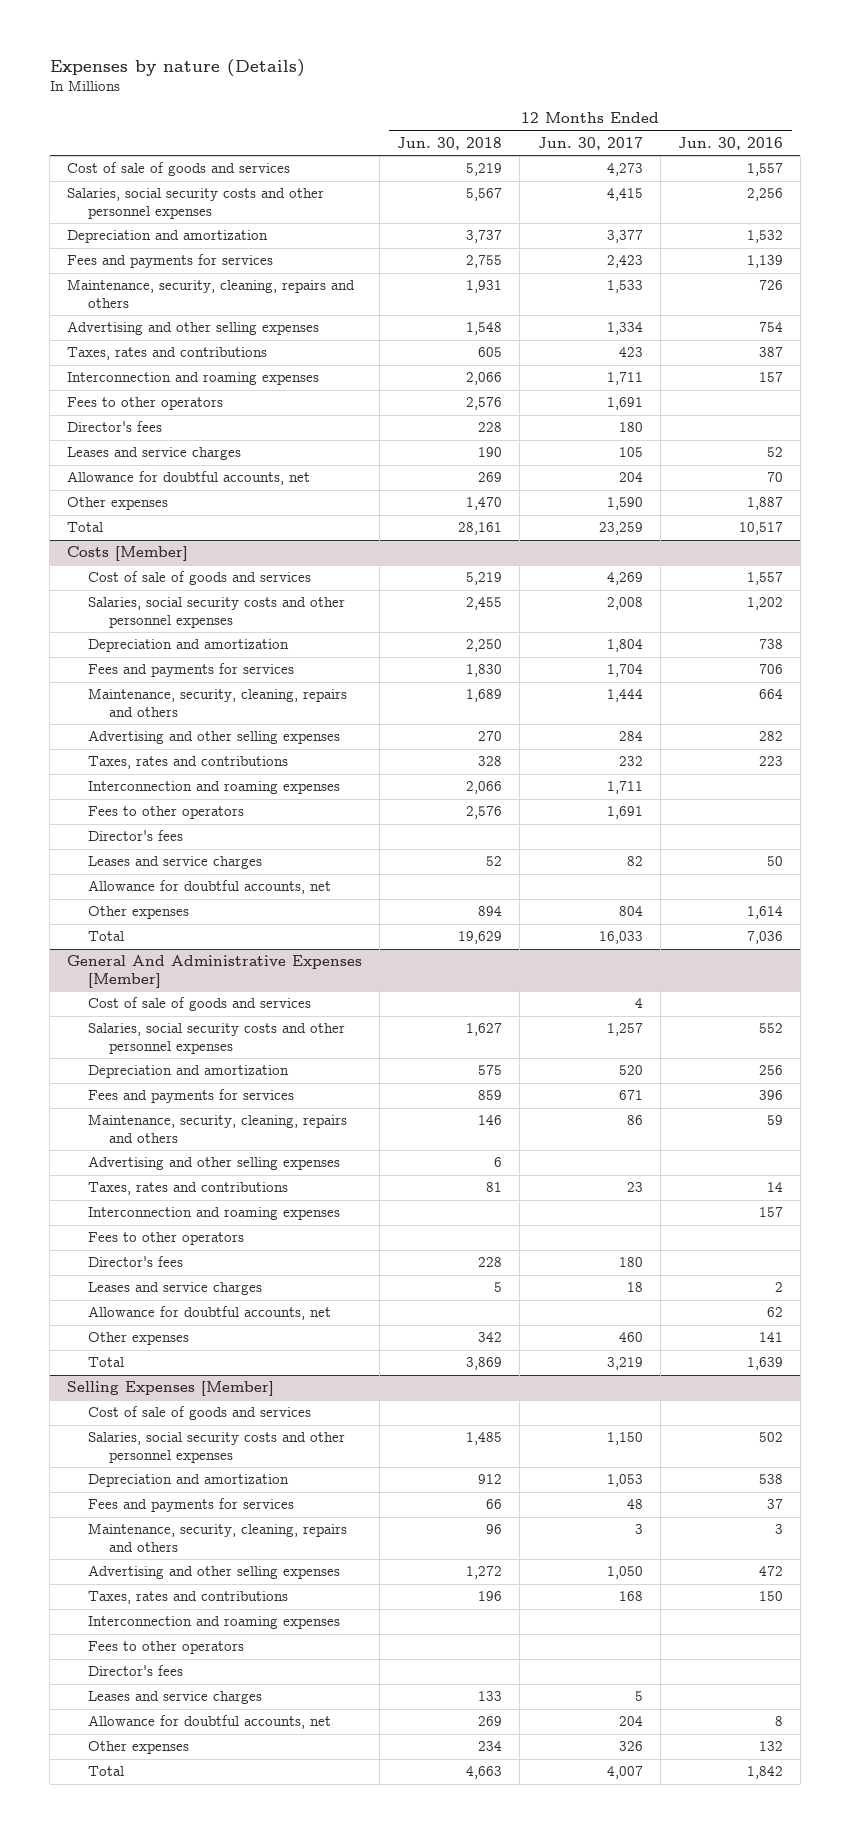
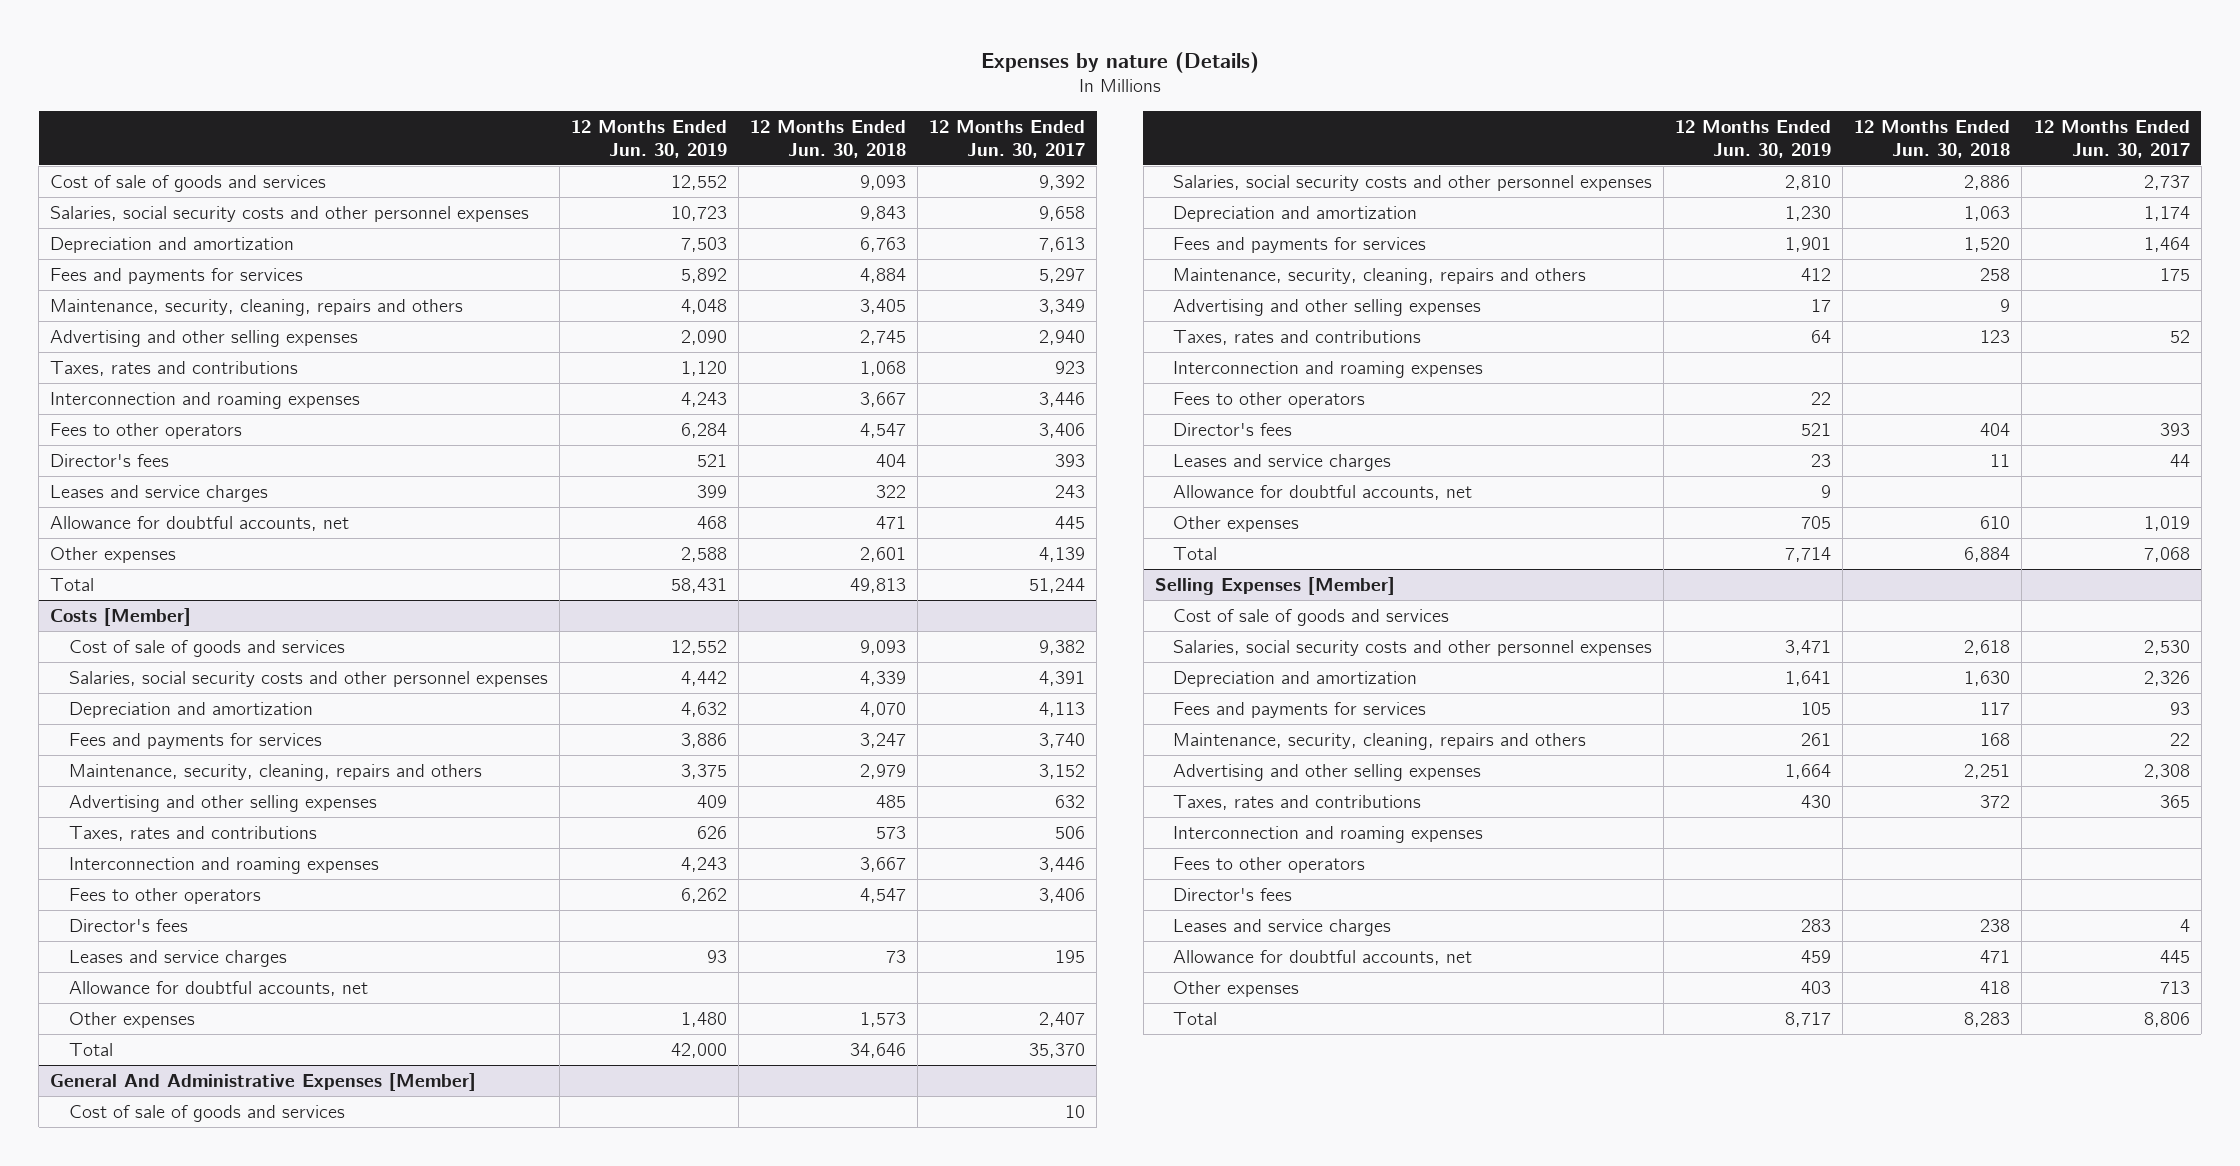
[677,136,783,150] Jun. 30, 2016 -> none
none -> [571,119,728,158] 12 Months Ended Jun. 30, 2019
[466,163,503,177] 5,219 -> [860,174,907,190] 9,093
[606,163,643,177] 4,273 -> [1039,174,1086,190] 9,392
[466,188,503,202] 5,567 -> [860,205,907,221] 9,843
[606,188,643,202] 4,415 -> [1039,205,1086,221] 9,658
[466,230,503,244] 3,737 -> [860,236,907,252] 6,763
[606,230,643,244] 3,377 -> [1039,236,1086,252] 7,613
[466,255,503,269] 2,755 -> [860,267,907,283] 4,884
[606,255,643,269] 2,423 -> [1039,267,1086,283] 5,297
[466,280,503,294] 1,931 -> [860,298,907,314] 3,405
[606,280,643,294] 1,533 -> [1039,298,1086,314] 3,349
[466,322,503,336] 1,548 -> [860,329,907,345] 2,745
[606,322,643,336] 1,334 -> [1039,329,1086,345] 2,940
[478,347,503,358] 605 -> [860,360,907,376] 1,068
[618,347,643,358] 423 -> [1055,360,1086,374] 923
[466,372,503,386] 2,066 -> [860,391,907,407] 3,667
[606,372,643,386] 1,711 -> [1039,391,1086,407] 3,446
[466,397,503,411] 2,576 -> [860,422,907,438] 4,547
[606,397,643,411] 1,691 -> [1039,422,1086,438] 3,406
[478,422,503,433] 228 -> [876,453,907,467] 404
[618,422,643,433] 180 -> [1055,453,1086,467] 393
[478,447,503,458] 190 -> [876,484,907,498] 322
[618,447,643,458] 105 -> [1055,484,1086,498] 243
[478,472,503,483] 269 -> [876,515,907,529] 471
[618,472,643,483] 204 -> [1055,515,1086,529] 445
[466,497,503,511] 1,470 -> [860,546,907,562] 2,601
[606,497,643,511] 1,590 -> [1039,546,1086,562] 4,139
[458,522,503,536] 28,161 -> [850,577,907,593] 49,813
[598,522,643,536] 23,259 -> [1029,577,1086,593] 51,244
[466,572,503,586] 5,219 -> [860,639,907,655] 9,093
[606,572,643,586] 4,269 -> [1039,639,1086,655] 9,382
[466,597,503,611] 2,455 -> [860,670,907,686] 4,339
[606,597,643,611] 2,008 -> [1039,670,1086,686] 4,391
[466,639,503,653] 2,250 -> [860,701,907,717] 4,070
[606,639,643,653] 1,804 -> [1039,701,1086,717] 4,113
[466,664,503,678] 1,830 -> [860,732,907,748] 3,247
[606,664,643,678] 1,704 -> [1039,732,1086,748] 3,740
[466,689,503,703] 1,689 -> [860,763,907,779] 2,979
[606,689,643,703] 1,444 -> [1039,763,1086,779] 3,152
[478,731,503,742] 270 -> [876,794,907,808] 485
[618,731,643,742] 284 -> [1055,794,1086,808] 632
[478,756,503,767] 328 -> [876,825,907,839] 573
[618,756,643,767] 232 -> [1055,825,1086,839] 506
[466,781,503,795] 2,066 -> [860,856,907,872] 3,667
[606,781,643,795] 1,711 -> [1039,856,1086,872] 3,446
[466,806,503,820] 2,576 -> [860,887,907,903] 4,547
[606,806,643,820] 1,691 -> [1039,887,1086,903] 3,406
[486,856,503,867] 52 -> [886,949,907,963] 73
[626,856,643,867] 82 -> [1055,949,1086,963] 195
[478,906,503,917] 894 -> [860,1011,907,1027] 1,573
[618,906,643,917] 804 -> [1039,1011,1086,1027] 2,407
[458,931,503,945] 19,629 -> [850,1042,907,1058] 34,646
[598,931,643,945] 16,033 -> [1029,1042,1086,1058] 35,370
[634,998,643,1009] 4 -> [1065,1104,1086,1118] 10
[466,1023,503,1037] 1,627 -> [1964,174,2011,190] 2,886
[606,1023,643,1037] 1,257 -> [2143,174,2190,190] 2,737
[478,1065,503,1076] 575 -> [1964,205,2011,221] 1,063
[618,1065,643,1076] 520 -> [2143,205,2190,221] 1,174
[478,1090,503,1101] 859 -> [1964,236,2011,252] 1,520
[618,1090,643,1101] 671 -> [2143,236,2190,252] 1,464
[478,1115,503,1126] 146 -> [1980,267,2011,281] 258
[626,1115,643,1126] 86 -> [2159,267,2190,281] 175
[494,1157,503,1168] 6 -> [2000,298,2011,312] 9
[486,1182,503,1193] 81 -> [1980,329,2011,343] 123
[626,1182,643,1193] 23 -> [2169,329,2190,343] 52
[478,1257,503,1268] 228 -> [1980,422,2011,436] 404
[618,1257,643,1268] 180 -> [2159,422,2190,436] 393
[494,1282,503,1293] 5 -> [1990,453,2011,467] 11
[626,1282,643,1293] 18 -> [2169,453,2190,467] 44
[478,1332,503,1343] 342 -> [1980,515,2011,529] 610
[618,1332,643,1343] 460 -> [2143,515,2190,531] 1,019
[466,1357,503,1371] 3,869 -> [1964,546,2011,562] 6,884
[606,1357,643,1371] 3,219 -> [2143,546,2190,562] 7,068
[466,1432,503,1446] 1,485 -> [1964,639,2011,655] 2,618
[606,1432,643,1446] 1,150 -> [2143,639,2190,655] 2,530
[478,1474,503,1485] 912 -> [1964,670,2011,686] 1,630
[606,1474,643,1488] 1,053 -> [2143,670,2190,686] 2,326
[486,1499,503,1510] 66 -> [1980,701,2011,715] 117
[626,1499,643,1510] 48 -> [2169,701,2190,715] 93
[486,1524,503,1535] 96 -> [1980,732,2011,746] 168
[634,1524,643,1535] 3 -> [2169,732,2190,746] 22
[466,1566,503,1580] 1,272 -> [1964,763,2011,779] 2,251
[606,1566,643,1580] 1,050 -> [2143,763,2190,779] 2,308
[478,1591,503,1602] 196 -> [1980,794,2011,808] 372
[618,1591,643,1602] 168 -> [2159,794,2190,808] 365
[478,1691,503,1702] 133 -> [1980,918,2011,932] 238
[634,1691,643,1702] 5 -> [2179,918,2190,932] 4
[478,1716,503,1727] 269 -> [1980,949,2011,963] 471
[618,1716,643,1727] 204 -> [2159,949,2190,963] 445
[478,1741,503,1752] 234 -> [1980,980,2011,994] 418
[618,1741,643,1752] 326 -> [2159,980,2190,994] 713
[466,1766,503,1780] 4,663 -> [1964,1011,2011,1027] 8,283
[606,1766,643,1780] 4,007 -> [2143,1011,2190,1027] 8,806

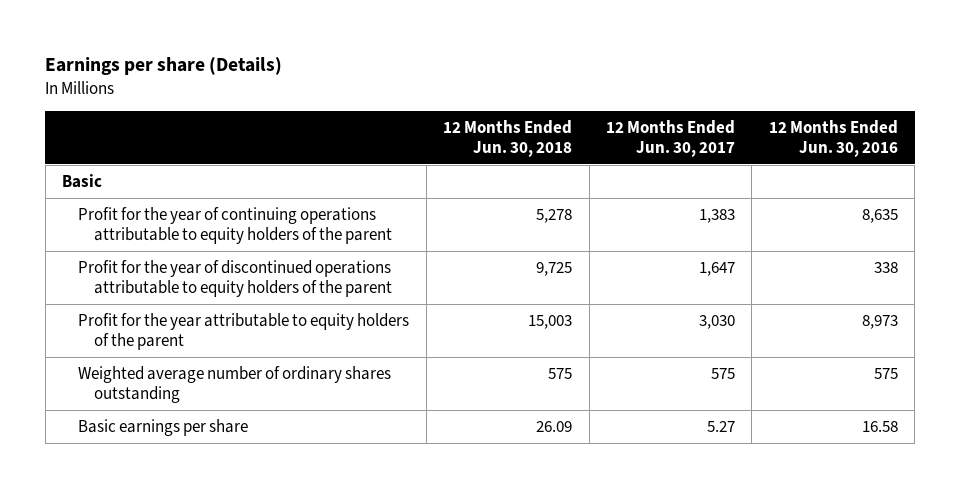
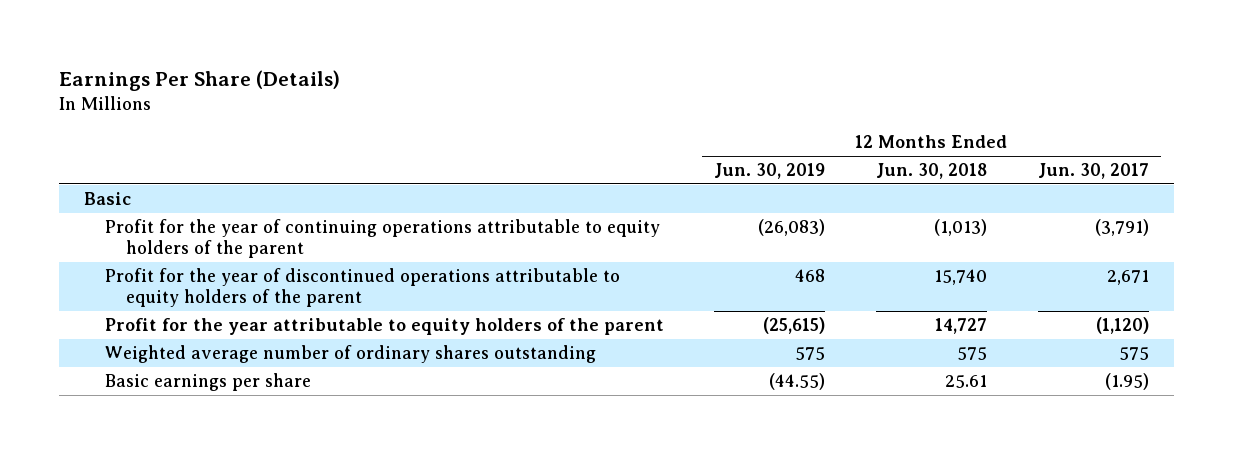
[45,57,283,76] Earnings per share (Details) -> [58,70,340,92] Earnings Per Share (Details)
[768,119,898,157] 12 Months Ended Jun. 30, 2016 -> none
none -> [714,163,826,180] Jun. 30, 2019
[536,209,573,224] 5,278 -> [933,219,987,237] (1,013)
[698,209,735,224] 1,383 -> [1094,219,1149,237] (3,791)
[536,262,573,277] 9,725 -> [933,269,987,286] 15,740
[698,262,735,277] 1,647 -> [1106,270,1149,286] 2,671
[528,315,573,330] 15,003 -> [934,318,987,335] 14,727
[698,315,735,330] 3,030 -> [1095,317,1149,335] (1,120)
[536,421,573,433] 26.09 -> [944,375,987,389] 25.61
[706,421,735,433] 5.27 -> [1104,373,1149,391] (1.95)

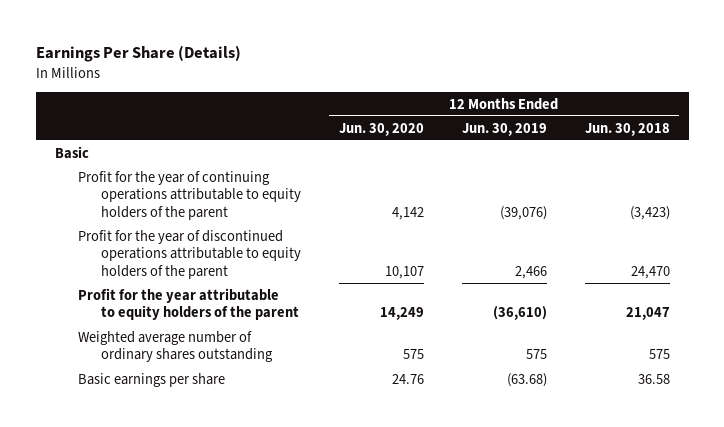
[1037,163,1149,180] Jun. 30, 2017 -> none
none -> [338,122,424,136] Jun. 30, 2020
[758,219,826,237] (26,083) -> [499,206,547,221] (39,076)
[933,219,987,237] (1,013) -> [629,206,670,221] (3,423)
[795,269,826,283] 468 -> [514,266,547,280] 2,466
[933,269,987,286] 15,740 -> [630,266,670,280] 24,470
[763,317,826,335] (25,615) -> [492,306,547,321] (36,610)
[934,318,987,335] 14,727 -> [625,307,670,321] 21,047
[769,373,826,391] (44.55) -> [506,372,547,387] (63.68)
[944,375,987,389] 25.61 -> [637,373,670,384] 36.58

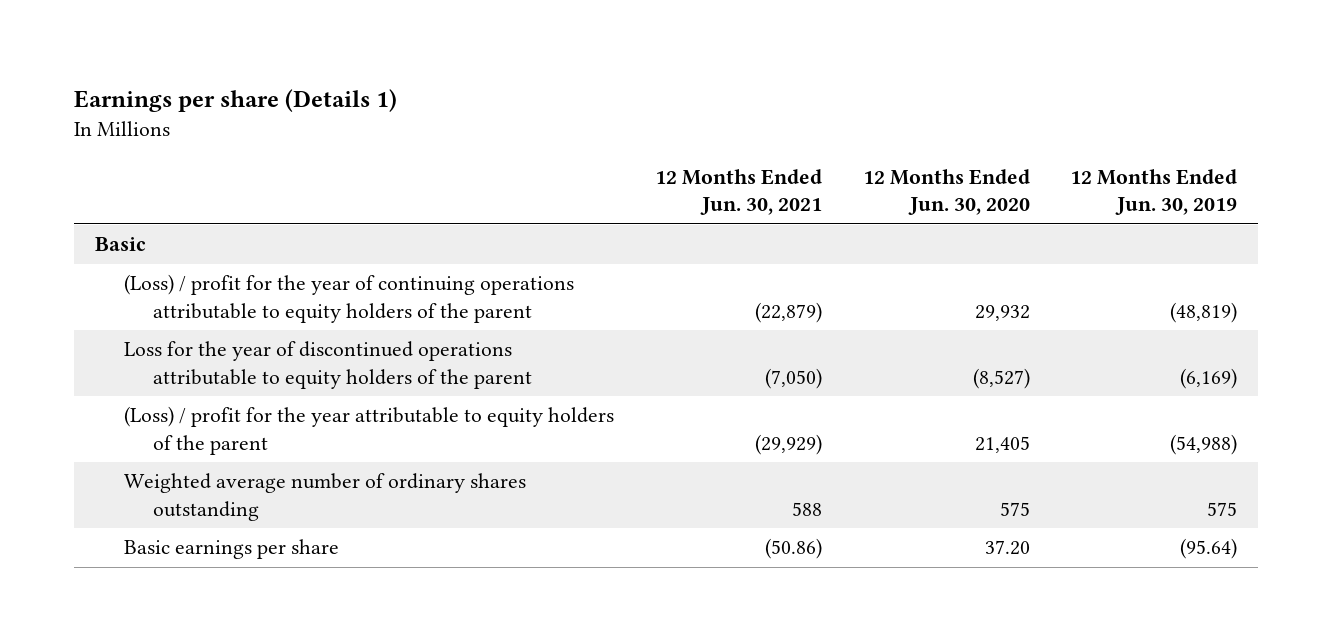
[35,45,241,63] Earnings Per Share (Details) -> [74,89,398,113] Earnings per share (Details 1)
[584,122,670,136] Jun. 30, 2018 -> none
none -> [654,168,822,216] 12 Months Ended Jun. 30, 2021
[77,170,301,221] Profit for the year of continuing operations attributable to equity holders of the parent -> [123,274,574,323] (Loss) / profit for the year of continuing operations attributable to equity holders of the parent
[391,207,424,221] 4,142 -> [974,304,1030,321] 29,932
[499,206,547,221] (39,076) -> [1170,301,1238,323] (48,819)
[77,229,301,280] Profit for the year of discontinued operations attributable to equity holders of the parent -> [123,341,533,389] Loss for the year of discontinued operations attributable to equity holders of the parent
[384,266,424,280] 10,107 -> [972,367,1030,389] (8,527)
[514,266,547,280] 2,466 -> [1180,367,1238,389] (6,169)
[77,287,299,321] Profit for the year attributable to equity holders of the parent -> [123,406,614,455] (Loss) / profit for the year attributable to equity holders of the parent
[379,307,424,321] 14,249 -> [974,435,1030,453] 21,405
[492,306,547,321] (36,610) -> [1170,433,1238,455] (54,988)
[391,373,424,384] 24.76 -> [984,540,1030,556] 37.20
[506,372,547,387] (63.68) -> [1180,538,1238,560] (95.64)

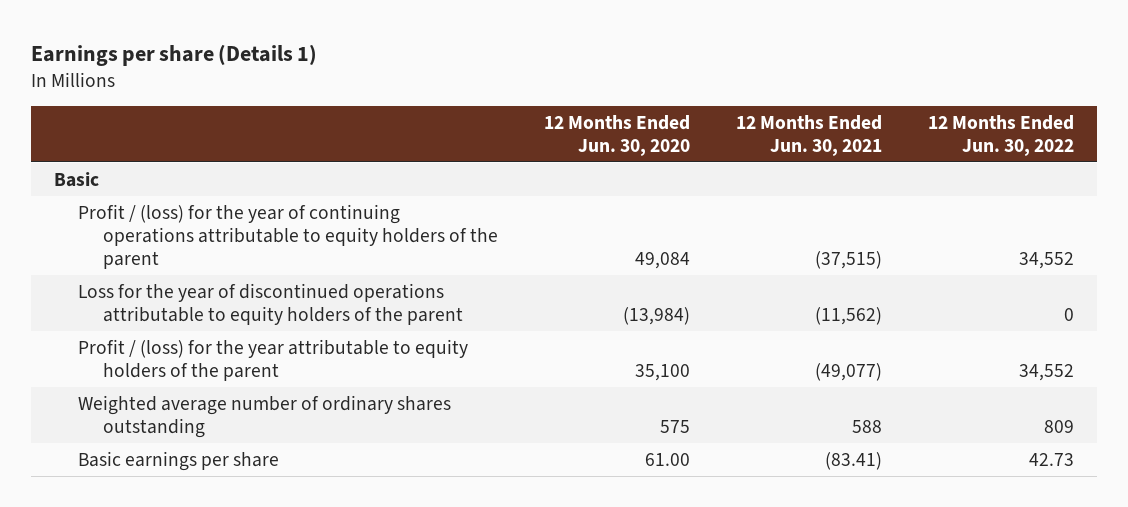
[1070,168,1238,216] 12 Months Ended Jun. 30, 2019 -> none
none -> [928,114,1075,156] 12 Months Ended Jun. 30, 2022
[123,274,574,323] (Loss) / profit for the year of continuing operations attributable to equity holders of the parent -> [78,203,499,269] Profit / (loss) for the year of continuing operations attributable to equity holders of the parent
[754,301,822,323] (22,879) -> [815,250,883,269] (37,515)
[974,304,1030,321] 29,932 -> [635,251,691,269] 49,084
[764,367,822,389] (7,050) -> [815,306,883,325] (11,562)
[972,367,1030,389] (8,527) -> [623,306,691,325] (13,984)
[123,406,614,455] (Loss) / profit for the year attributable to equity holders of the parent -> [78,338,469,381] Profit / (loss) for the year attributable to equity holders of the parent
[754,433,822,455] (29,929) -> [815,362,883,381] (49,077)
[974,435,1030,453] 21,405 -> [635,363,691,381] 35,100
[764,538,822,560] (50.86) -> [825,451,883,470] (83.41)
[984,540,1030,556] 37.20 -> [645,452,691,466] 61.00

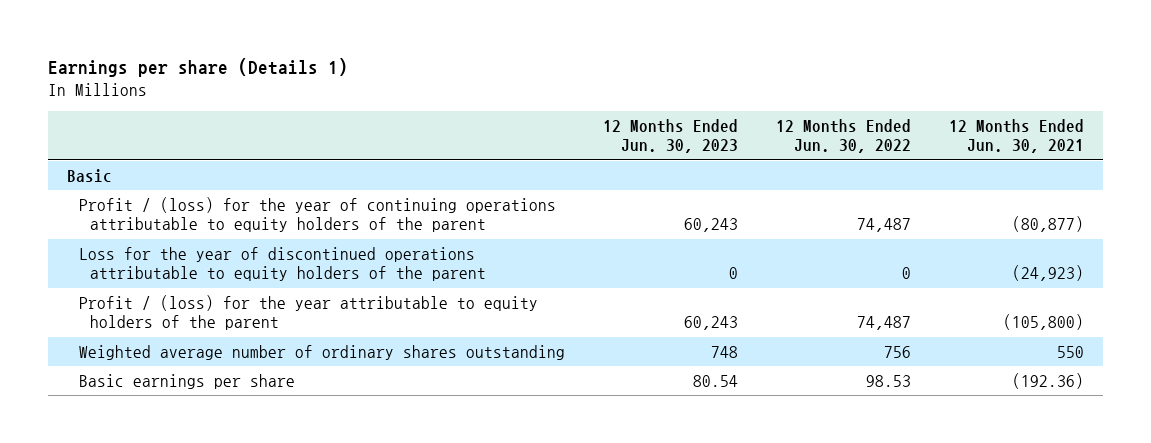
[544,114,691,156] 12 Months Ended Jun. 30, 2020 -> none
none -> [602,119,738,154] 12 Months Ended Jun. 30, 2023
[815,250,883,269] (37,515) -> [1011,216,1084,233] (80,877)
[1019,251,1075,269] 34,552 -> [856,218,911,233] 74,487
[815,306,883,325] (11,562) -> [1011,265,1084,282] (24,923)
[815,362,883,381] (49,077) -> [1002,314,1084,331] (105,800)
[1019,363,1075,381] 34,552 -> [856,316,911,331] 74,487
[852,419,883,433] 588 -> [1056,345,1084,358] 550
[1044,419,1075,433] 809 -> [883,345,911,358] 756
[825,451,883,470] (83.41) -> [1011,372,1084,389] (192.36)
[1029,452,1075,466] 42.73 -> [865,374,911,387] 98.53

